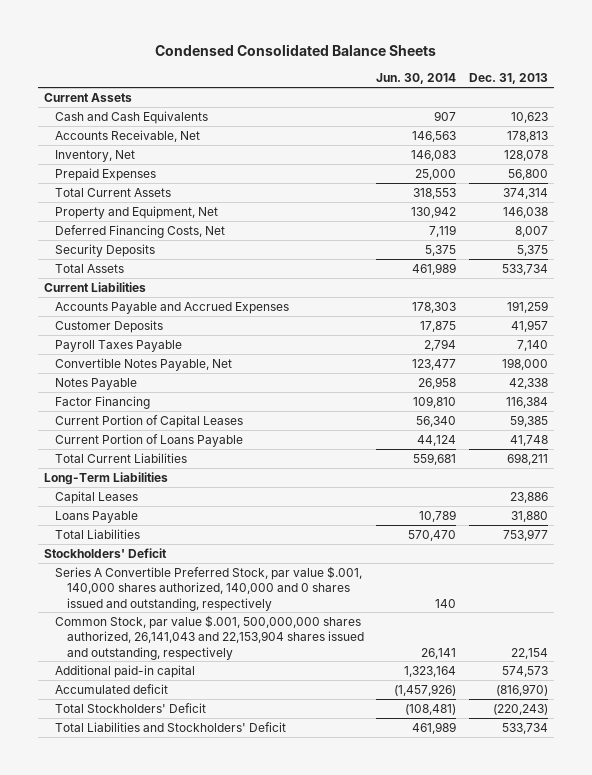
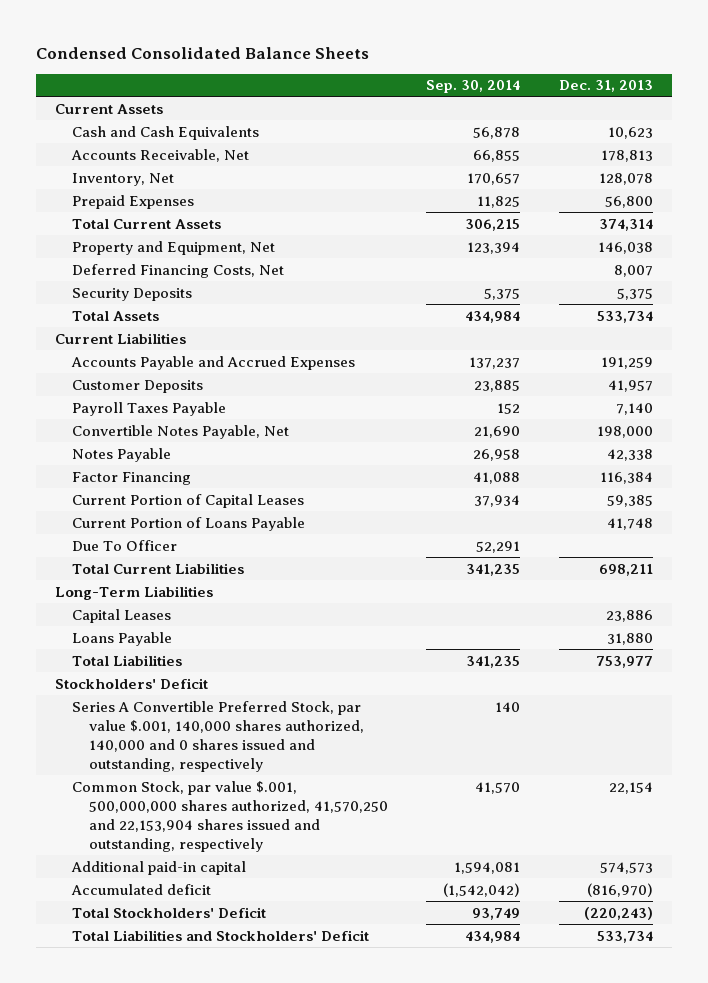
[376,73,457,85] Jun. 30, 2014 -> none
none -> [426,80,521,94] Sep. 30, 2014
none -> [71,539,177,551] Due To Officer
[55,614,364,660] Common Stock, par value $.001, 500,000,000 shares authorized, 26,141,043 and 22,153,904 shares issued and outstanding, respectively -> [71,780,388,852] Common Stock, par value $.001, 500,000,000 shares authorized, 41,570,250 and 22,153,904 shares issued and outstanding, respectively

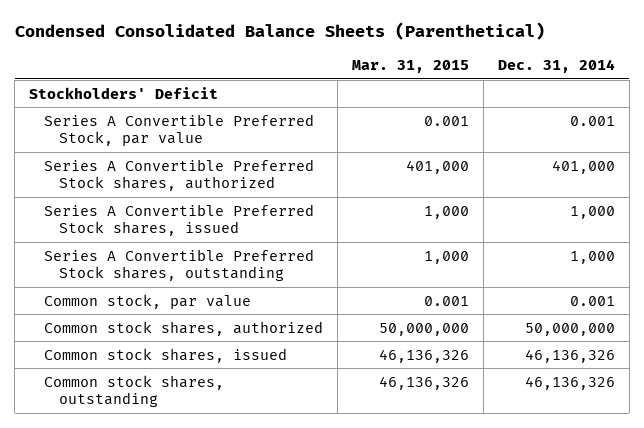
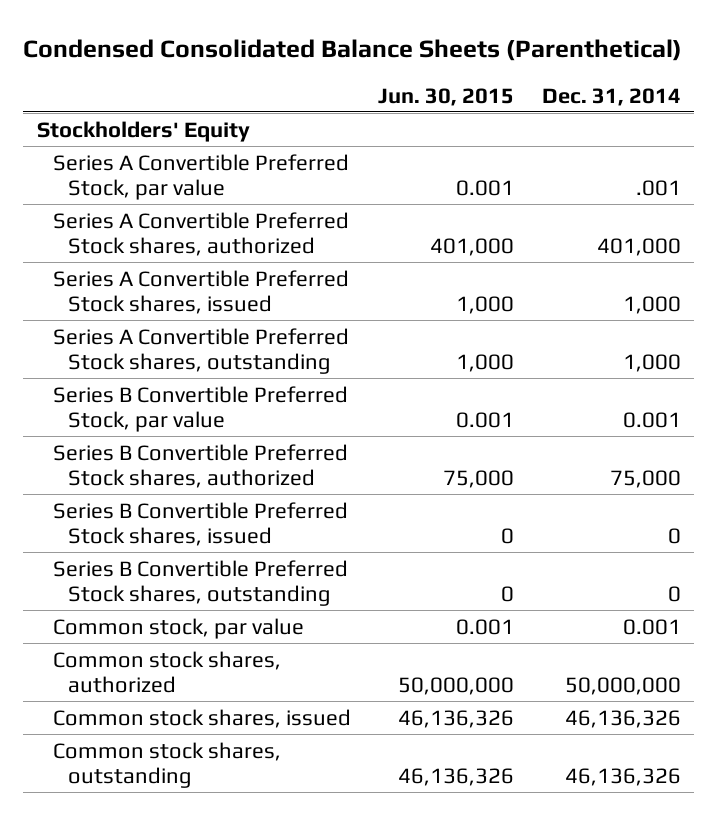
[351,59,469,73] Mar. 31, 2015 -> none
none -> [378,87,515,106] Jun. 30, 2015
[28,86,218,99] Stockholders' Deficit -> [37,120,251,142] Stockholders' Equity
[569,115,615,126] 0.001 -> [635,179,681,196] .001
none -> [52,385,348,432] Series B Convertible Preferred Stock, par value
none -> [52,443,348,488] Series B Convertible Preferred Stock shares, authorized
none -> [52,501,348,546] Series B Convertible Preferred Stock shares, issued
none -> [52,559,348,606] Series B Convertible Preferred Stock shares, outstanding

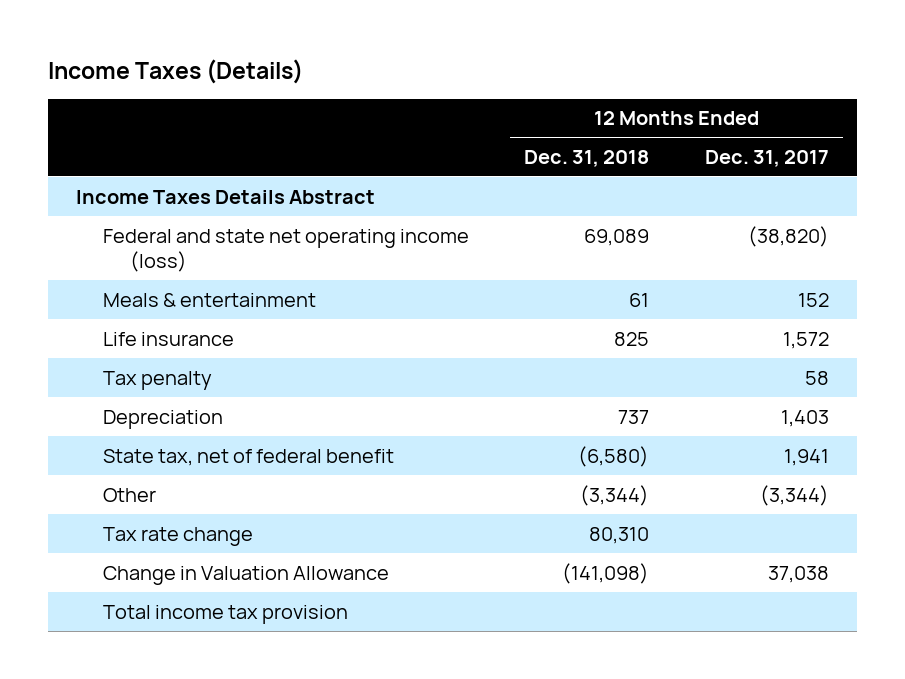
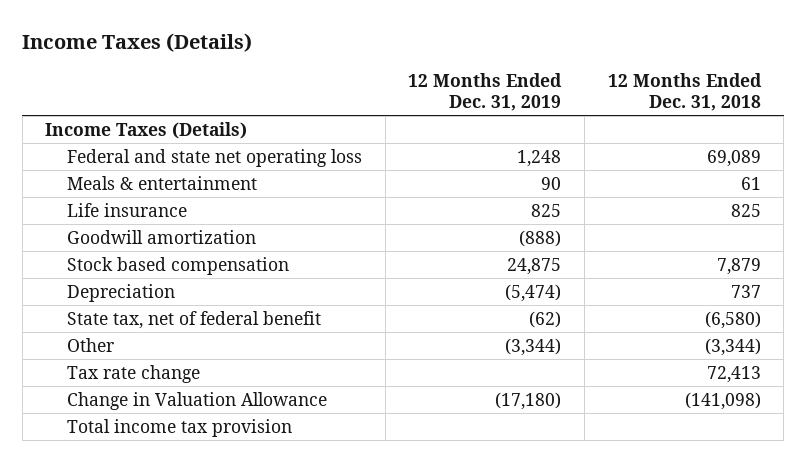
[705,149,830,167] Dec. 31, 2017 -> none
none -> [408,72,563,111] 12 Months Ended Dec. 31, 2019
[75,189,375,204] Income Taxes Details Abstract -> [45,121,248,139] Income Taxes (Details)
[102,228,469,272] Federal and state net operating income (loss) -> [67,148,363,167] Federal and state net operating loss
[102,370,212,390] Tax penalty -> none
none -> [67,229,257,244] Goodwill amortization
none -> [67,256,290,275] Stock based compensation
[589,526,650,544] 80,310 -> [706,365,761,383] 72,413

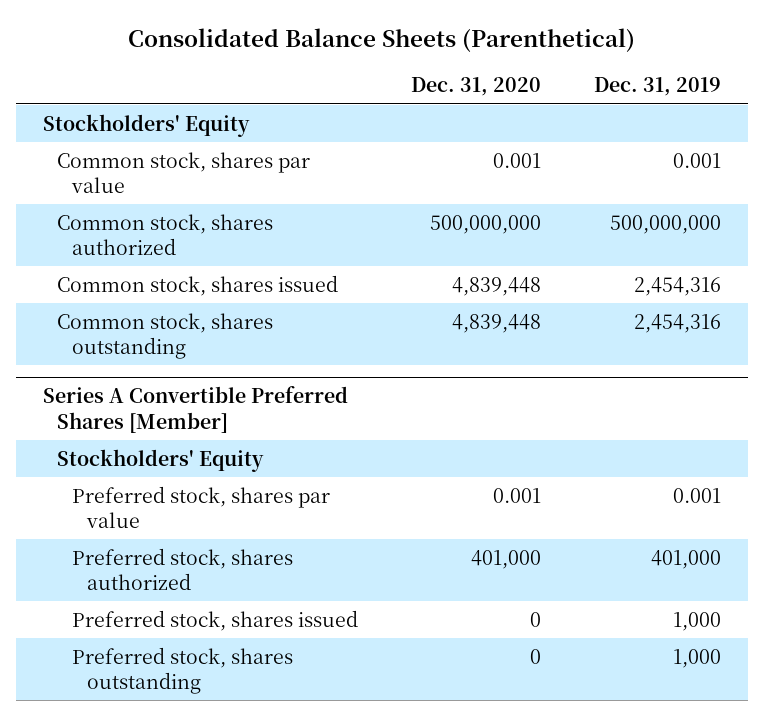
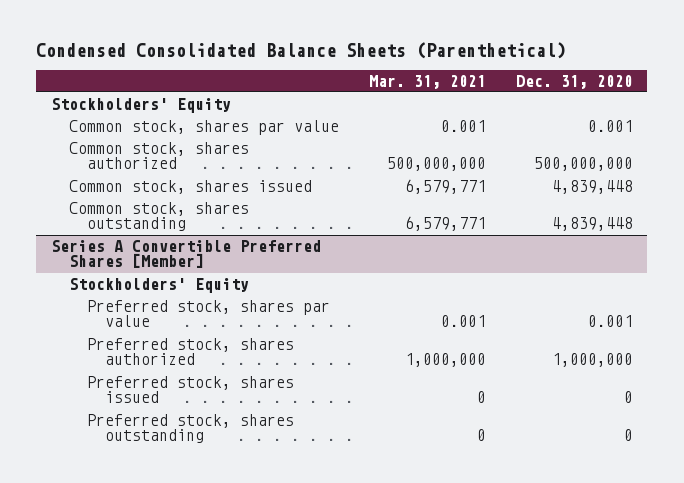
[127,27,635,52] Consolidated Balance Sheets (Parenthetical) -> [36,41,567,59] Condensed Consolidated Balance Sheets (Parenthetical)
[594,77,722,97] Dec. 31, 2019 -> none
none -> [368,74,486,89] Mar. 31, 2021
[471,549,542,569] 401,000 -> [551,353,633,368] 1,000,000

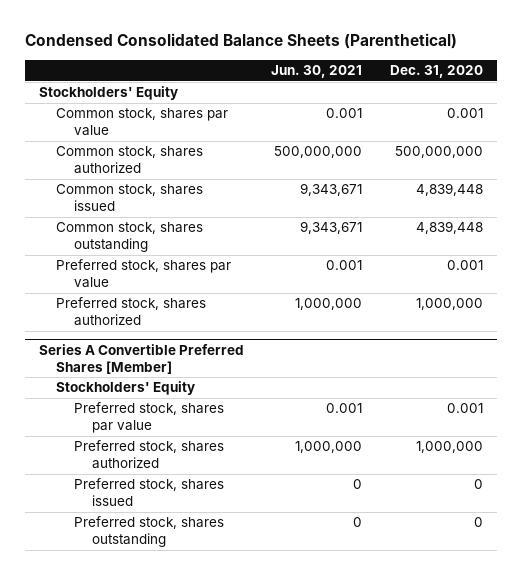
[368,74,486,89] Mar. 31, 2021 -> none
none -> [271,65,363,79] Jun. 30, 2021
none -> [56,259,232,289] Preferred stock, shares par value
none -> [56,297,207,327] Preferred stock, shares authorized

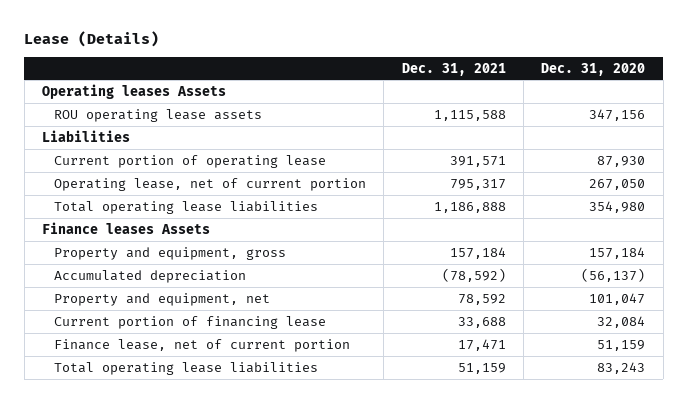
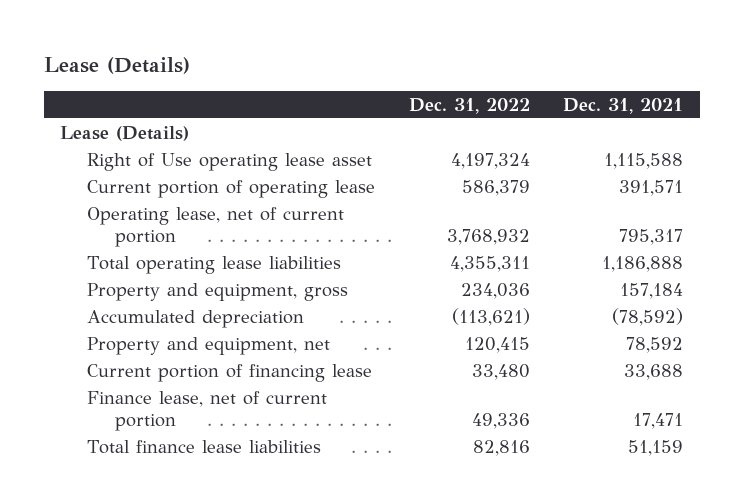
[541,62,646,76] Dec. 31, 2020 -> none
none -> [408,97,530,114] Dec. 31, 2022
[42,83,227,99] Operating leases Assets -> none
[42,129,131,142] Liabilities -> none
none -> [60,126,190,142] Lease (Details)
[53,108,262,122] ROU operating lease assets -> [87,153,373,172] Right of Use operating lease asset
[42,221,211,234] Finance leases Assets -> none
[53,361,318,375] Total operating lease liabilities -> [87,440,322,455] Total finance lease liabilities

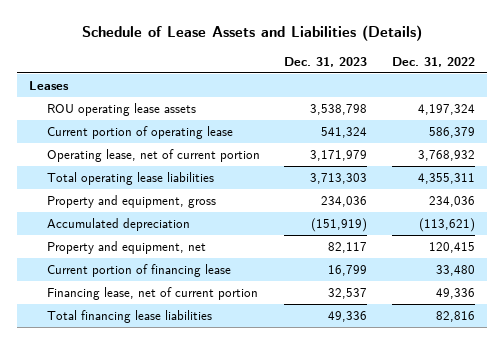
[43,57,190,75] Lease (Details) -> [82,24,423,41] Schedule of Lease Assets and Liabilities (Details)
[562,97,683,114] Dec. 31, 2021 -> none
none -> [284,56,368,67] Dec. 31, 2023
[60,126,190,142] Lease (Details) -> none
none -> [29,81,70,91] Leases
[87,153,373,172] Right of Use operating lease asset -> [46,103,196,117] ROU operating lease assets
[87,391,328,431] Finance lease, net of current portion -> [46,287,258,301] Financing lease, net of current portion
[87,440,322,455] Total finance lease liabilities -> [46,310,212,324] Total financing lease liabilities

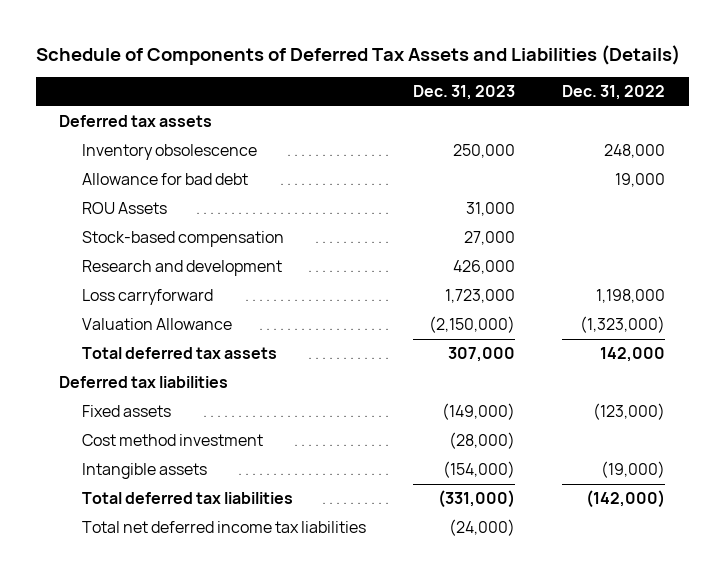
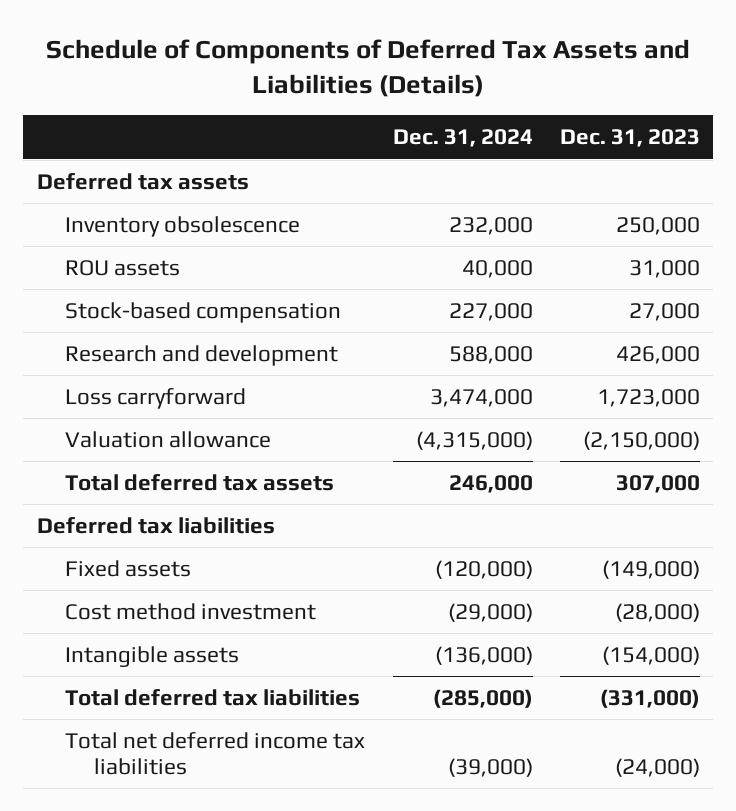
[562,85,666,101] Dec. 31, 2022 -> none
none -> [392,129,533,148] Dec. 31, 2024
[81,173,248,186] Allowance for bad debt -> none
[81,202,167,215] ROU Assets -> [65,259,181,276] ROU assets
[81,318,232,331] Valuation Allowance -> [65,430,272,448] Valuation allowance

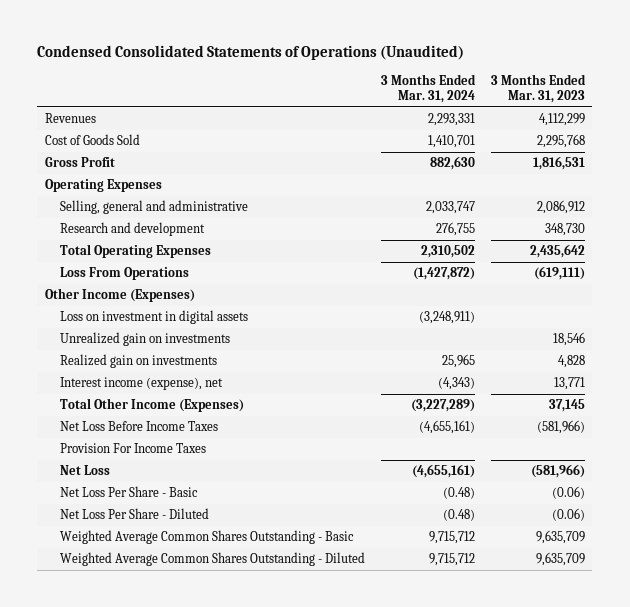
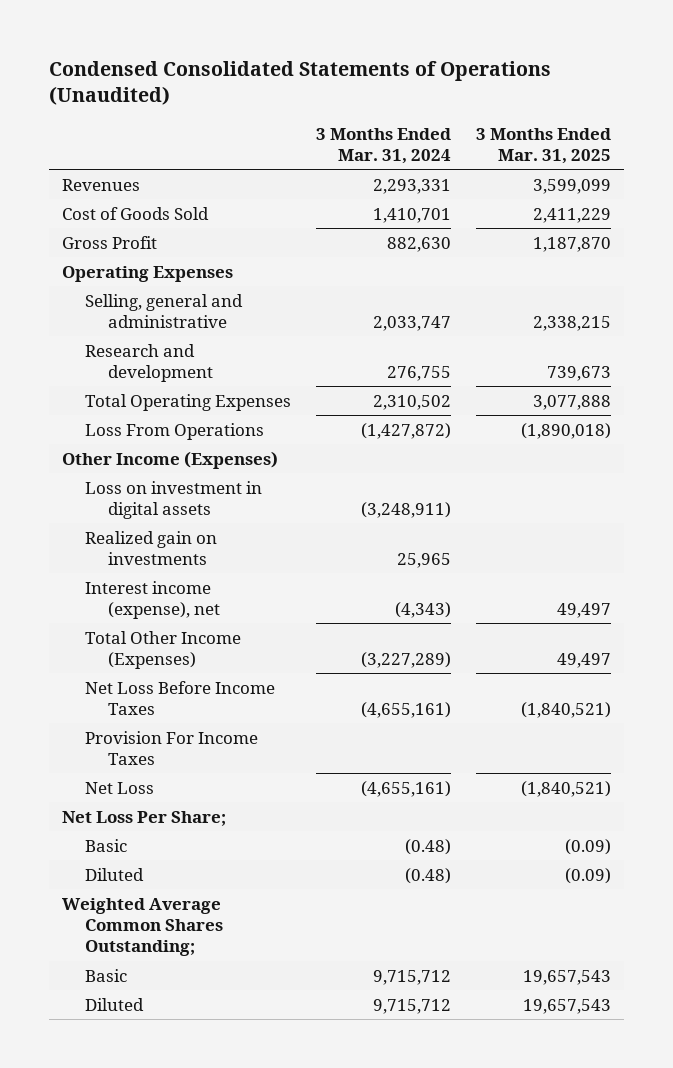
[490,73,586,104] 3 Months Ended Mar. 31, 2023 -> none
none -> [476,127,612,164] 3 Months Ended Mar. 31, 2025
[60,332,231,347] Unrealized gain on investments -> none
none -> [61,810,226,826] Net Loss Per Share;
[60,486,199,498] Net Loss Per Share - Basic -> [85,838,128,852] Basic
[60,508,210,520] Net Loss Per Share - Diluted -> [85,867,145,881] Diluted
none -> [61,897,224,956] Weighted Average Common Shares Outstanding;
[60,530,355,545] Weighted Average Common Shares Outstanding - Basic -> [85,968,128,982] Basic
[60,552,366,567] Weighted Average Common Shares Outstanding - Diluted -> [85,997,145,1011] Diluted

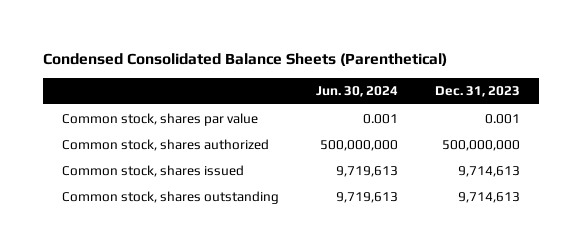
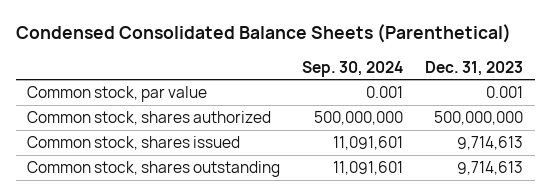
[315,86,398,98] Jun. 30, 2024 -> none
none -> [302,60,404,77] Sep. 30, 2024
[61,112,258,126] Common stock, shares par value -> [26,85,207,102] Common stock, par value

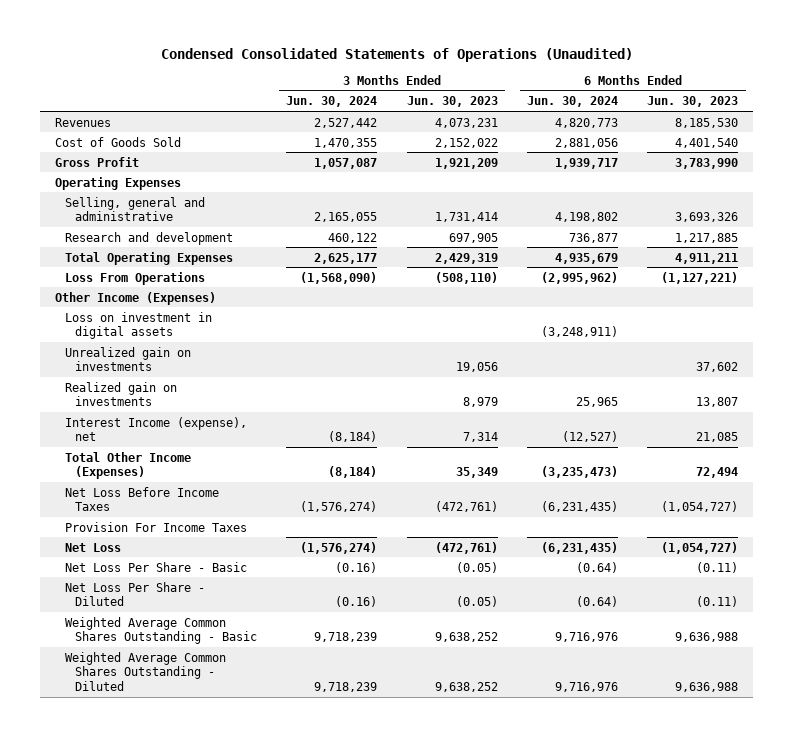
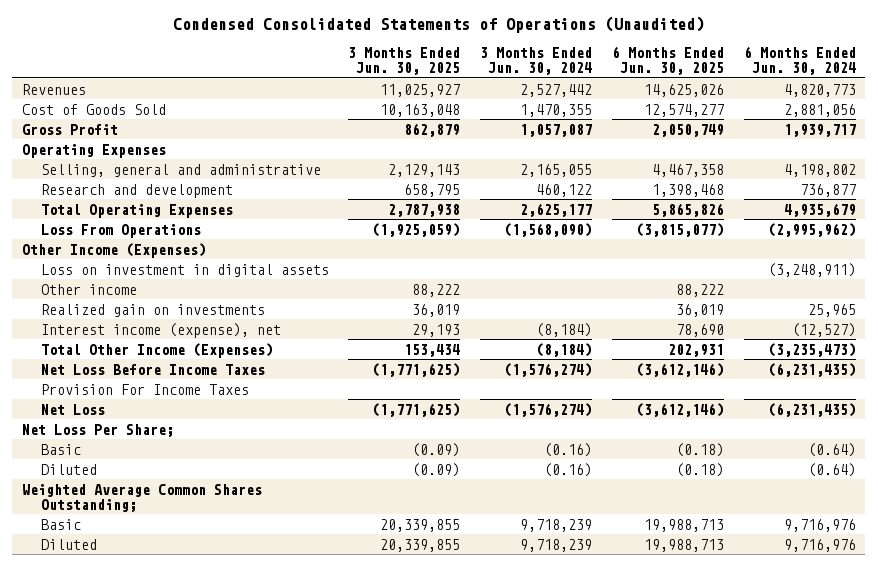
[406,96,498,108] Jun. 30, 2023 -> none
[647,96,739,108] Jun. 30, 2023 -> none
none -> [348,46,461,76] 3 Months Ended Jun. 30, 2025
none -> [611,45,724,76] 6 Months Ended Jun. 30, 2025
[64,346,191,372] Unrealized gain on investments -> none
none -> [40,283,137,295] Other income
[64,416,247,442] Interest Income (expense), net -> [40,322,281,338] Interest income (expense), net
none -> [21,423,174,437] Net Loss Per Share;
[64,561,247,572] Net Loss Per Share - Basic -> [40,443,81,455] Basic
[64,581,205,607] Net Loss Per Share - Diluted -> [40,463,97,475] Diluted
none -> [21,483,262,512] Weighted Average Common Shares Outstanding;
[64,616,257,645] Weighted Average Common Shares Outstanding - Basic -> [40,518,81,530] Basic
[64,651,226,691] Weighted Average Common Shares Outstanding - Diluted -> [40,538,97,550] Diluted

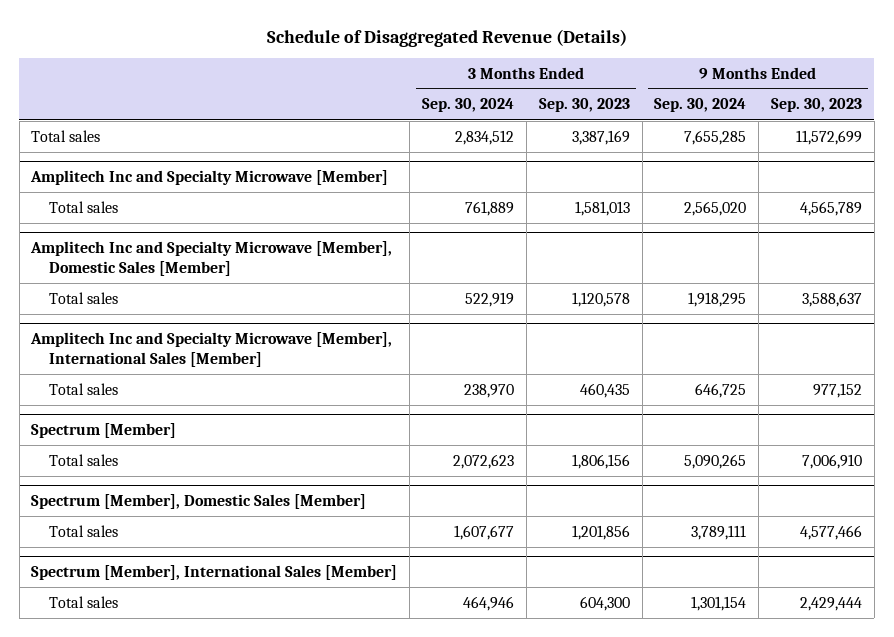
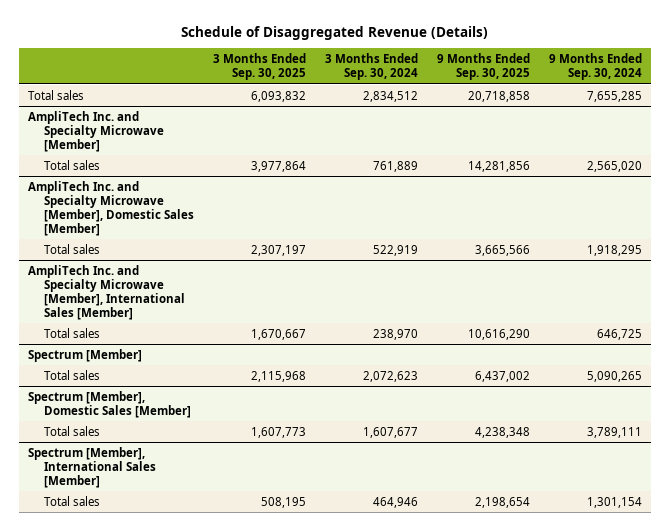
[538,98,630,113] Sep. 30, 2023 -> none
[771,98,863,113] Sep. 30, 2023 -> none
none -> [212,53,306,81] 3 Months Ended Sep. 30, 2025
none -> [436,53,530,81] 9 Months Ended Sep. 30, 2025
[30,170,389,186] Amplitech Inc and Specialty Microwave [Member] -> [28,110,164,152] AmpliTech Inc. and Specialty Microwave [Member]
[30,241,393,276] Amplitech Inc and Specialty Microwave [Member], Domestic Sales [Member] -> [28,180,194,236] AmpliTech Inc. and Specialty Microwave [Member], Domestic Sales [Member]
[30,332,393,367] Amplitech Inc and Specialty Microwave [Member], International Sales [Member] -> [28,264,185,320] AmpliTech Inc. and Specialty Microwave [Member], International Sales [Member]

